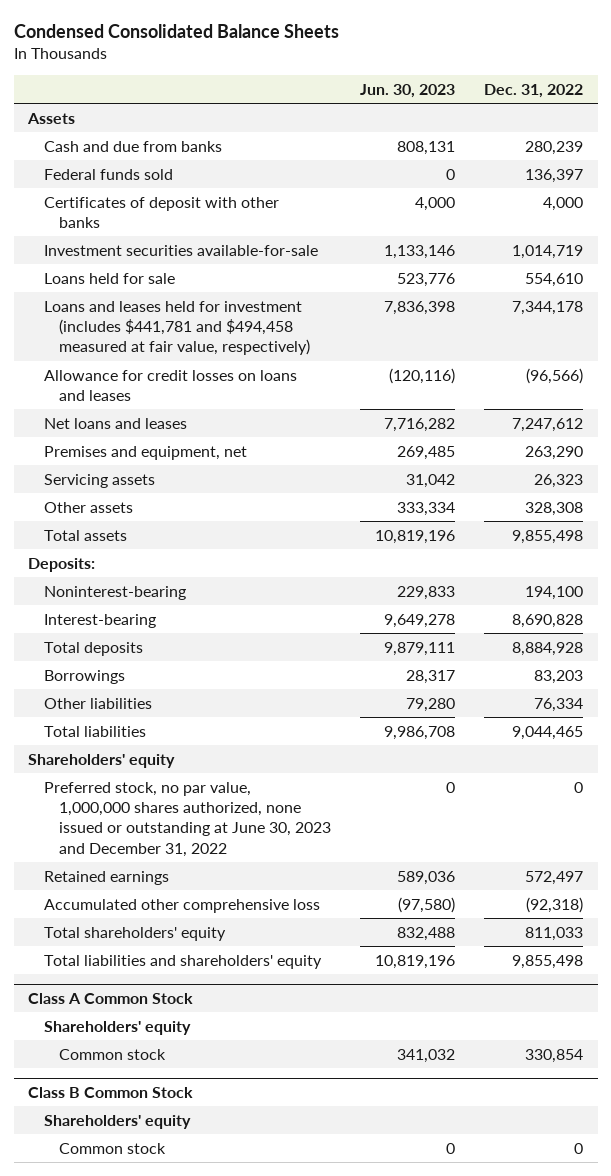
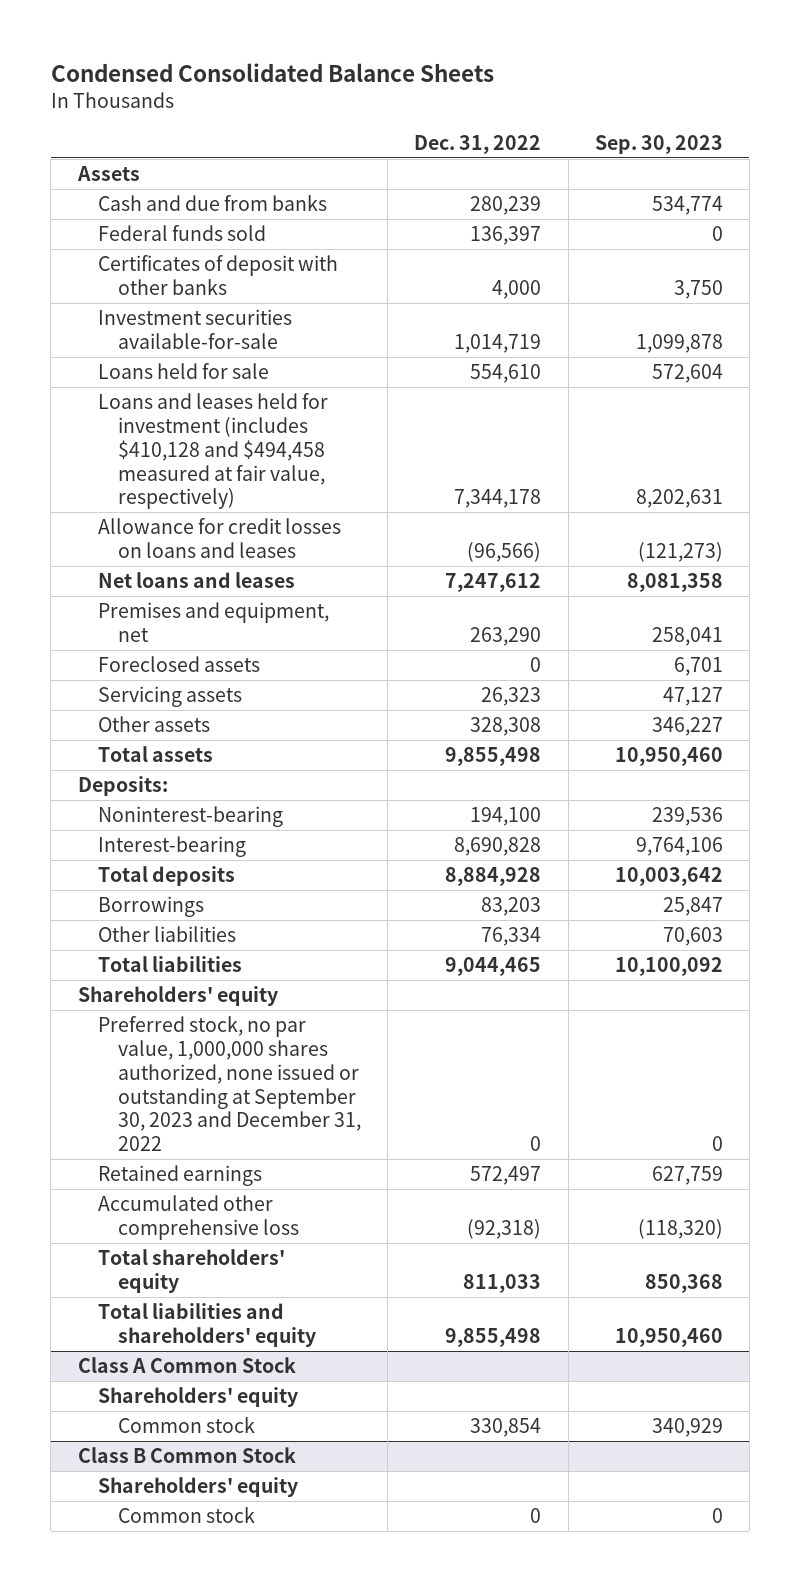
[360,83,456,98] Jun. 30, 2023 -> none
none -> [594,134,723,154] Sep. 30, 2023
[43,300,311,356] Loans and leases held for investment (includes $441,781 and $494,458 measured at fair value, respectively) -> [97,393,328,510] Loans and leases held for investment (includes $410,128 and $494,458 measured at fair value, respectively)
none -> [97,656,260,673] Foreclosed assets
[43,781,332,857] Preferred stock, no par value, 1,000,000 shares authorized, none issued or outstanding at June 30, 2023 and December 31, 2022 -> [97,1016,362,1152] Preferred stock, no par value, 1,000,000 shares authorized, none issued or outstanding at September 30, 2023 and December 31, 2022

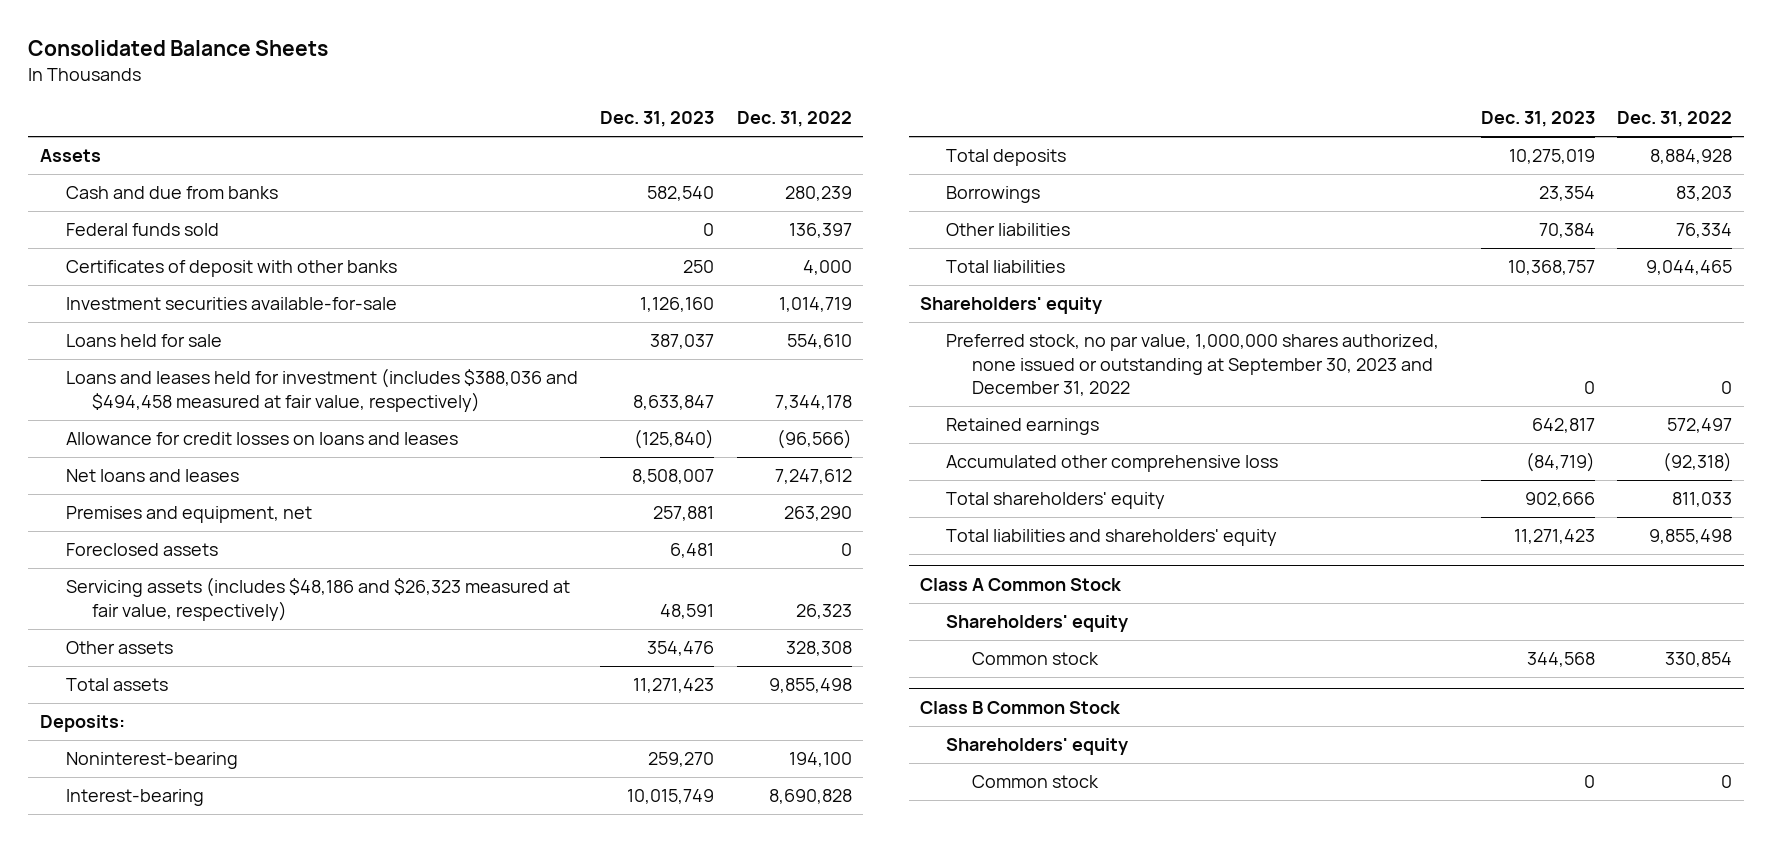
[50,62,494,82] Condensed Consolidated Balance Sheets -> [28,40,329,57] Consolidated Balance Sheets
[594,134,723,154] Sep. 30, 2023 -> none
none -> [600,111,715,128] Dec. 31, 2023
[97,393,328,510] Loans and leases held for investment (includes $410,128 and $494,458 measured at fair value, respectively) -> [65,368,578,412] Loans and leases held for investment (includes $388,036 and $494,458 measured at fair value, respectively)
[97,686,242,708] Servicing assets -> [65,577,570,621] Servicing assets (includes $48,186 and $26,323 measured at fair value, respectively)

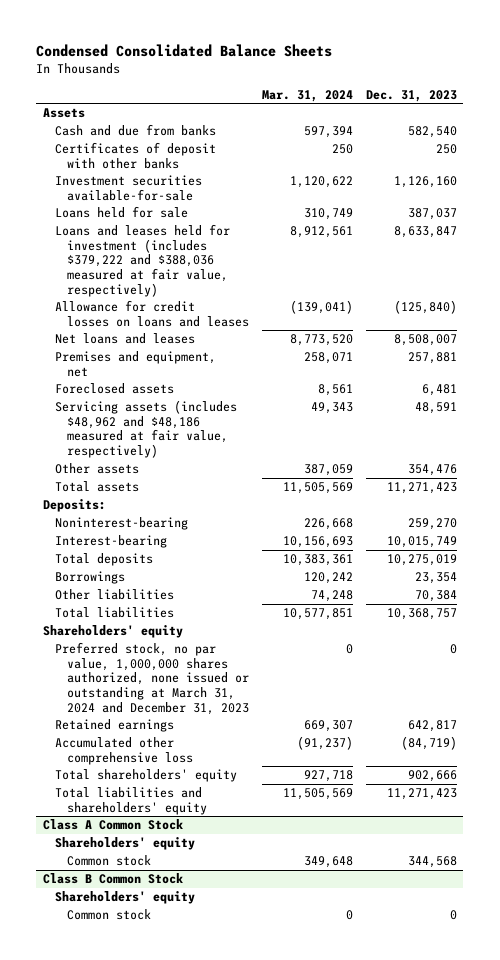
[28,40,329,57] Consolidated Balance Sheets -> [36,43,333,57] Condensed Consolidated Balance Sheets
[737,111,853,128] Dec. 31, 2022 -> none
none -> [261,89,353,102] Mar. 31, 2024
[65,223,219,237] Federal funds sold -> none
[65,368,578,412] Loans and leases held for investment (includes $388,036 and $494,458 measured at fair value, respectively) -> [54,224,230,297] Loans and leases held for investment (includes $379,222 and $388,036 measured at fair value, respectively)
[65,577,570,621] Servicing assets (includes $48,186 and $26,323 measured at fair value, respectively) -> [54,400,237,459] Servicing assets (includes $48,962 and $48,186 measured at fair value, respectively)
[945,334,1439,397] Preferred stock, no par value, 1,000,000 shares authorized, none issued or outstanding at September 30, 2023 and December 31, 2022 -> [54,642,249,715] Preferred stock, no par value, 1,000,000 shares authorized, none issued or outstanding at March 31, 2024 and December 31, 2023

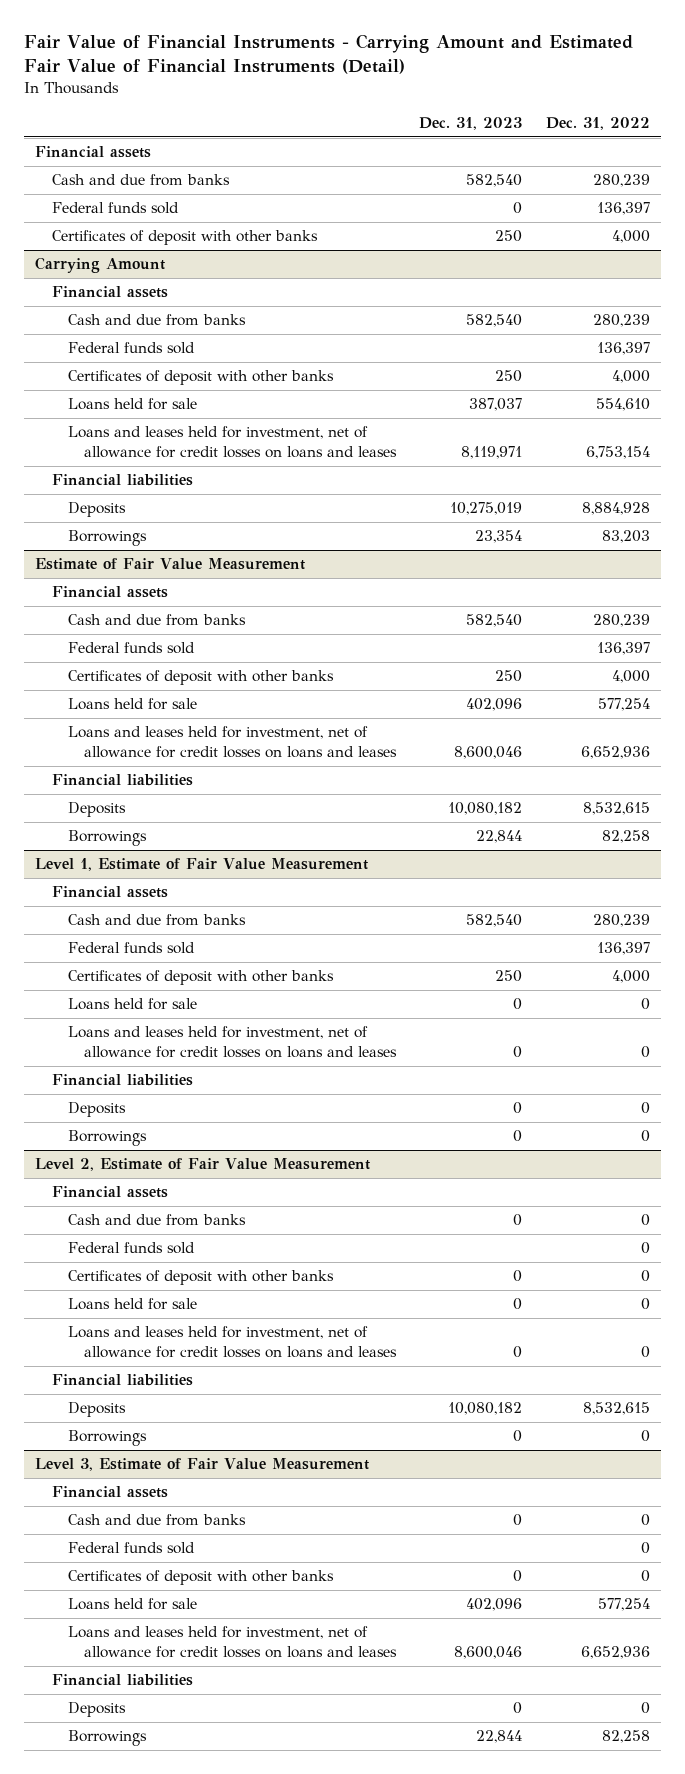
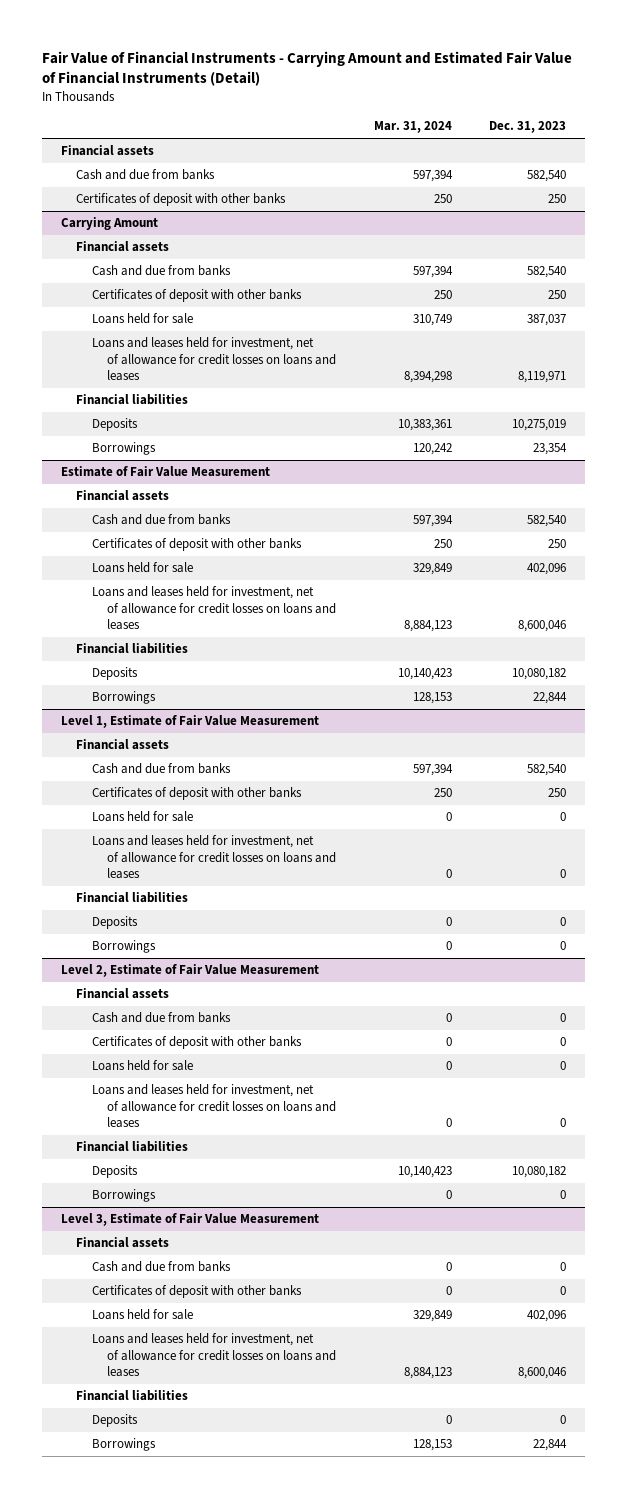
[545,116,650,130] Dec. 31, 2022 -> none
none -> [373,121,452,134] Mar. 31, 2024
[51,202,179,215] Federal funds sold -> none
[67,342,195,355] Federal funds sold -> none
[67,642,195,655] Federal funds sold -> none
[67,942,195,955] Federal funds sold -> none
[67,1242,195,1255] Federal funds sold -> none
[67,1542,195,1555] Federal funds sold -> none

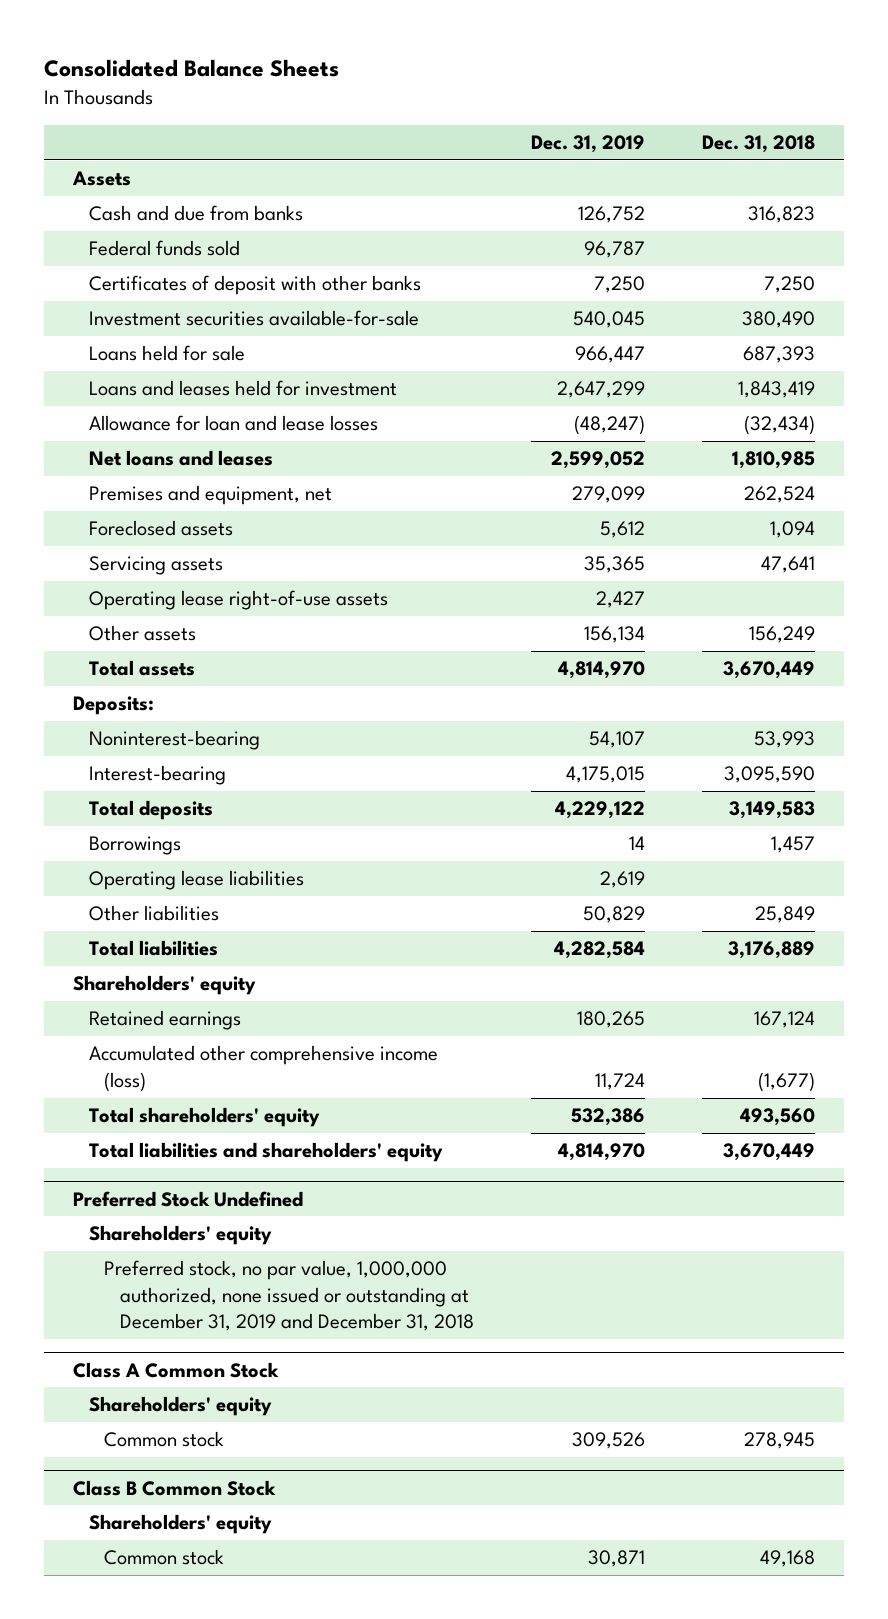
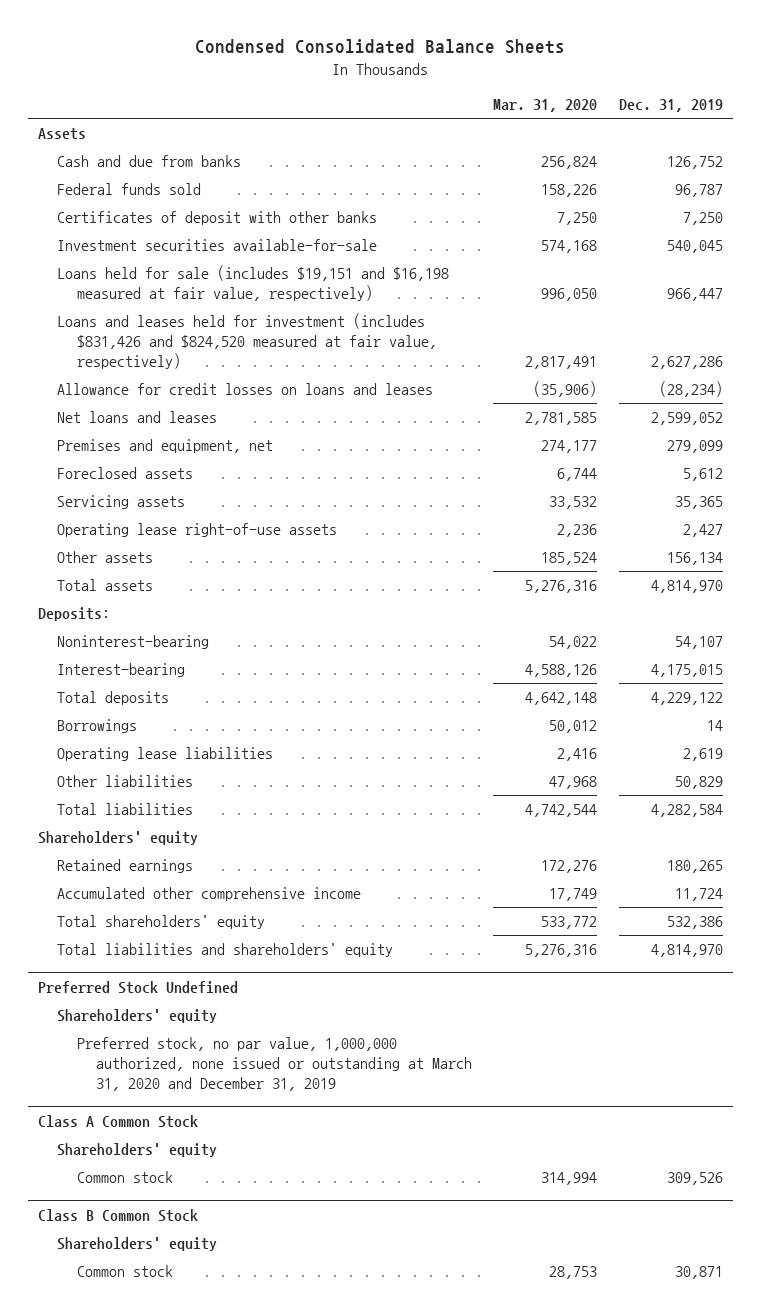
[44,59,340,78] Consolidated Balance Sheets -> [195,39,566,55] Condensed Consolidated Balance Sheets
[702,134,816,153] Dec. 31, 2018 -> none
none -> [493,99,598,113] Mar. 31, 2020
[88,345,245,362] Loans held for sale -> [57,265,450,301] Loans held for sale (includes $19,151 and $16,198 measured at fair value, respectively)
[88,380,397,397] Loans and leases held for investment -> [57,313,437,369] Loans and leases held for investment (includes $831,426 and $824,520 measured at fair value, respectively)
[557,381,646,399] 2,647,299 -> [650,355,723,369] 2,627,286
[88,415,378,432] Allowance for loan and lease losses -> [57,383,434,396] Allowance for credit losses on loans and leases
[574,415,646,436] (48,247) -> [658,381,723,398] (28,234)
[88,1045,438,1092] Accumulated other comprehensive income (loss) -> [57,887,362,902] Accumulated other comprehensive income
[104,1260,475,1332] Preferred stock, no par value, 1,000,000 authorized, none issued or outstanding at December 31, 2019 and December 31, 2018 -> [76,1037,473,1091] Preferred stock, no par value, 1,000,000 authorized, none issued or outstanding at March 31, 2020 and December 31, 2019

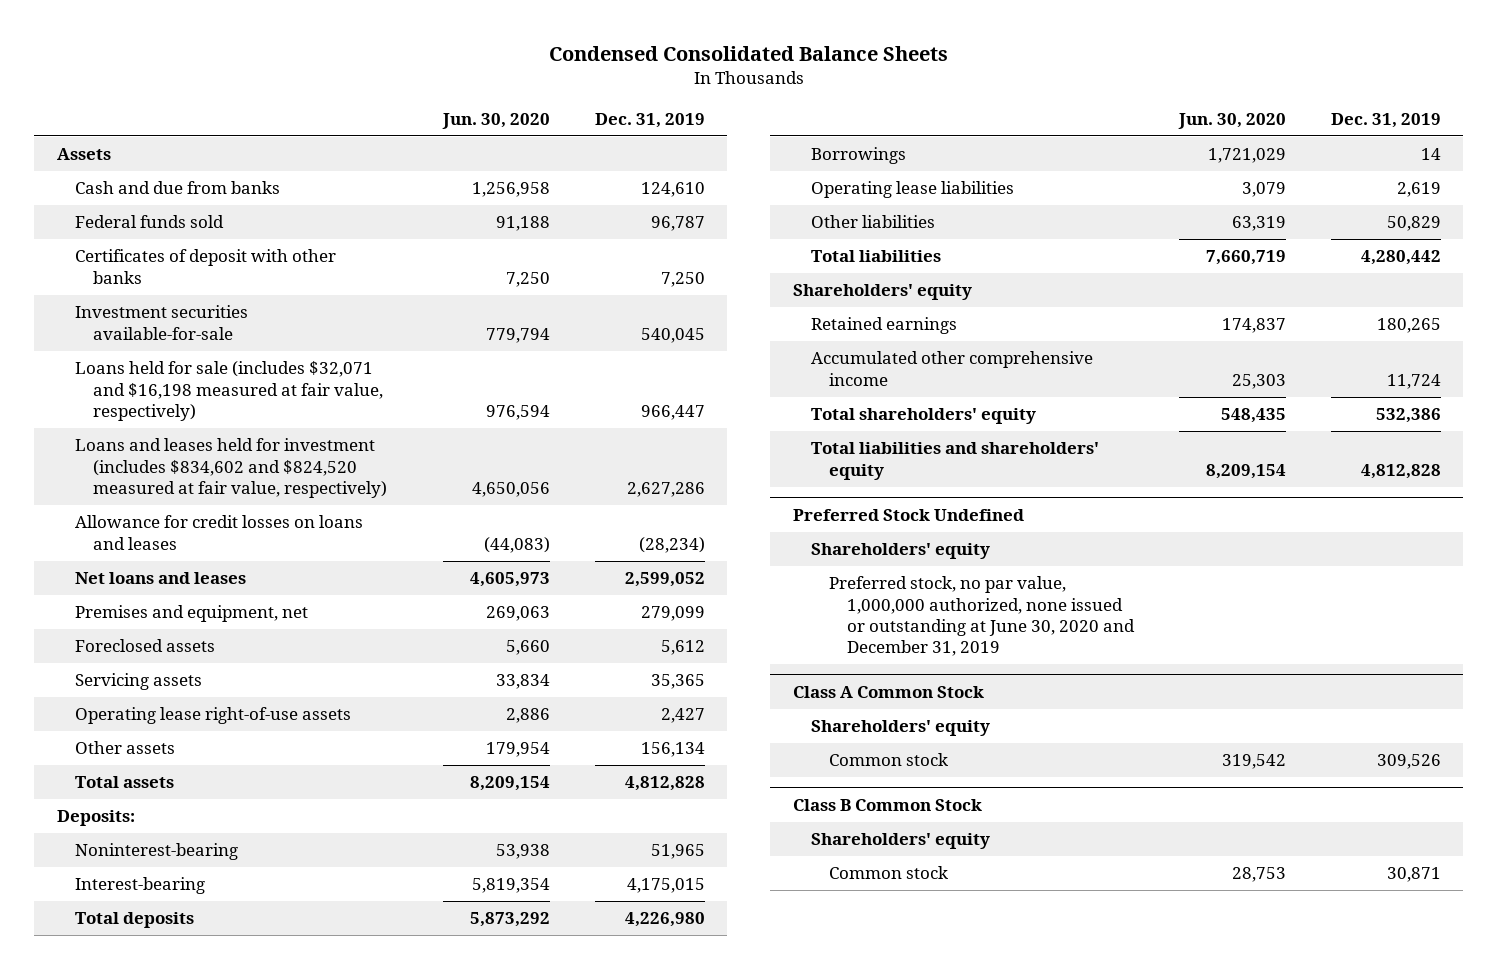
[493,99,598,113] Mar. 31, 2020 -> none
none -> [441,112,550,129] Jun. 30, 2020
[666,156,723,170] 126,752 -> [640,182,705,198] 124,610
[57,265,450,301] Loans held for sale (includes $19,151 and $16,198 measured at fair value, respectively) -> [74,361,383,421] Loans held for sale (includes $32,071 and $16,198 measured at fair value, respectively)
[57,313,437,369] Loans and leases held for investment (includes $831,426 and $824,520 measured at fair value, respectively) -> [74,438,387,498] Loans and leases held for investment (includes $834,602 and $824,520 measured at fair value, respectively)
[650,580,723,594] 4,814,970 -> [624,776,705,792] 4,812,828
[674,636,723,650] 54,107 -> [650,844,705,860] 51,965
[650,692,723,706] 4,229,122 -> [624,912,705,928] 4,226,980
[650,804,723,818] 4,282,584 -> [1360,250,1441,266] 4,280,442
[650,944,723,958] 4,814,970 -> [1360,463,1441,479] 4,812,828
[76,1037,473,1091] Preferred stock, no par value, 1,000,000 authorized, none issued or outstanding at March 31, 2020 and December 31, 2019 -> [828,576,1135,656] Preferred stock, no par value, 1,000,000 authorized, none issued or outstanding at June 30, 2020 and December 31, 2019

